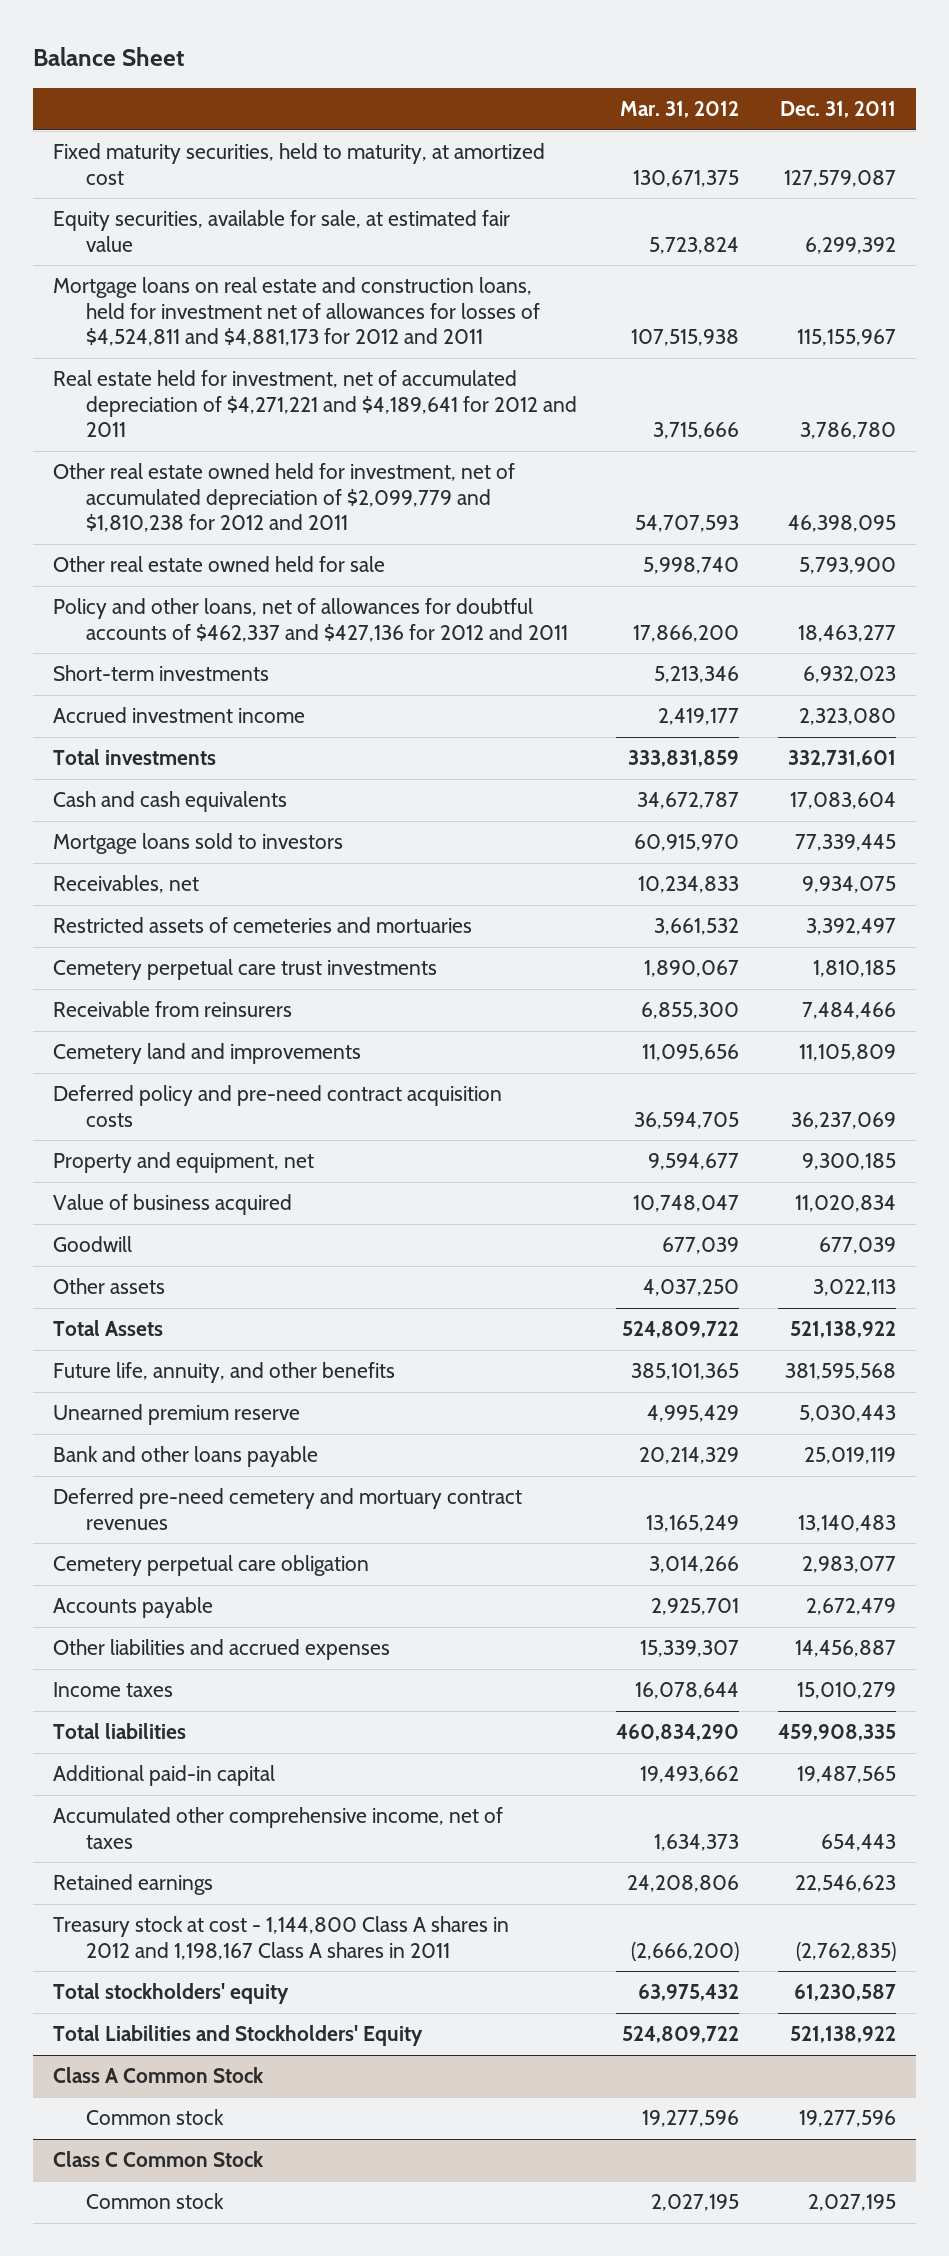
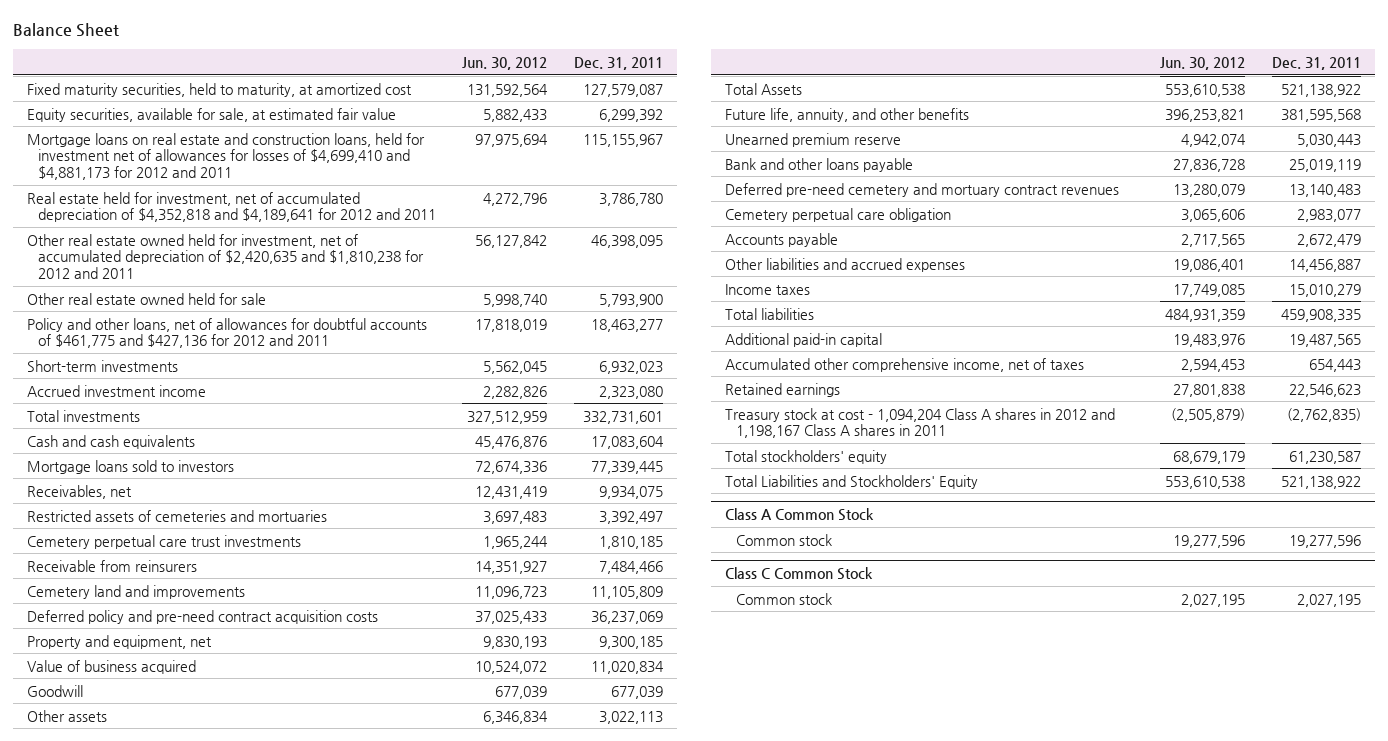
[620,101,740,119] Mar. 31, 2012 -> none
none -> [462,56,548,70] Jun. 30, 2012
[53,277,540,347] Mortgage loans on real estate and construction loans, held for investment net of allowances for losses of $4,524,811 and $4,881,173 for 2012 and 2011 -> [26,132,425,181] Mortgage loans on real estate and construction loans, held for investment net of allowances for losses of $4,699,410 and $4,881,173 for 2012 and 2011
[53,370,577,438] Real estate held for investment, net of accumulated depreciation of $4,271,221 and $4,189,641 for 2012 and 2011 -> [26,191,436,223] Real estate held for investment, net of accumulated depreciation of $4,352,818 and $4,189,641 for 2012 and 2011
[53,463,516,533] Other real estate owned held for investment, net of accumulated depreciation of $2,099,779 and $1,810,238 for 2012 and 2011 -> [26,233,424,280] Other real estate owned held for investment, net of accumulated depreciation of $2,420,635 and $1,810,238 for 2012 and 2011
[53,598,568,642] Policy and other loans, net of allowances for doubtful accounts of $462,337 and $427,136 for 2012 and 2011 -> [26,317,427,349] Policy and other loans, net of allowances for doubtful accounts of $461,775 and $427,136 for 2012 and 2011
[53,1916,510,1960] Treasury stock at cost - 1,144,800 Class A shares in 2012 and 1,198,167 Class A shares in 2011 -> [724,407,1115,439] Treasury stock at cost - 1,094,204 Class A shares in 2012 and 1,198,167 Class A shares in 2011

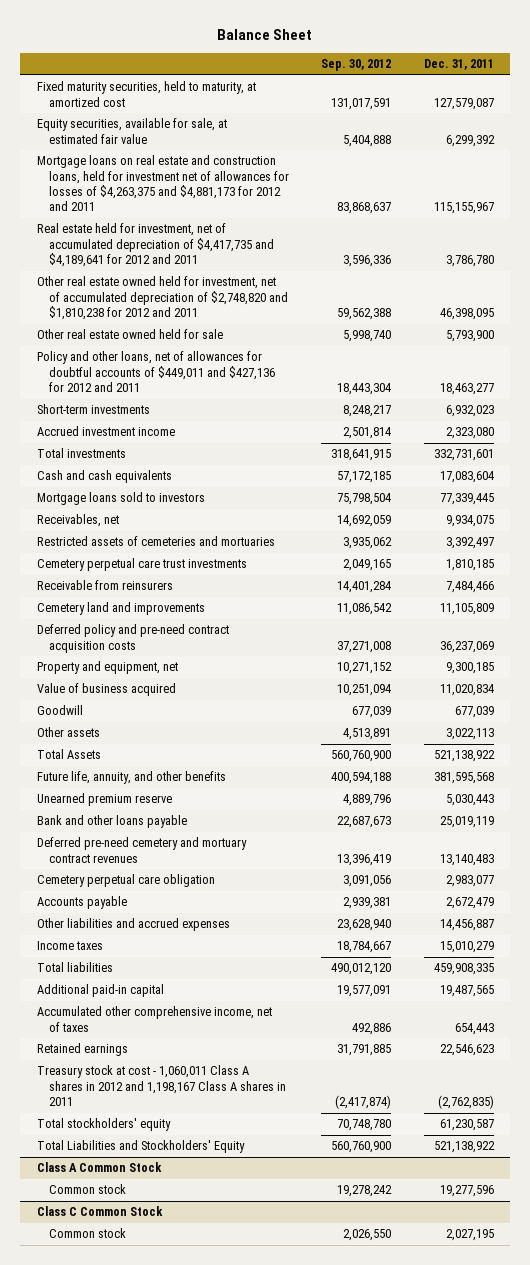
[462,56,548,70] Jun. 30, 2012 -> none
none -> [321,59,392,72] Sep. 30, 2012
[26,132,425,181] Mortgage loans on real estate and construction loans, held for investment net of allowances for losses of $4,699,410 and $4,881,173 for 2012 and 2011 -> [36,155,289,212] Mortgage loans on real estate and construction loans, held for investment net of allowances for losses of $4,263,375 and $4,881,173 for 2012 and 2011
[26,191,436,223] Real estate held for investment, net of accumulated depreciation of $4,352,818 and $4,189,641 for 2012 and 2011 -> [36,223,274,268] Real estate held for investment, net of accumulated depreciation of $4,417,735 and $4,189,641 for 2012 and 2011
[26,233,424,280] Other real estate owned held for investment, net of accumulated depreciation of $2,420,635 and $1,810,238 for 2012 and 2011 -> [36,276,288,321] Other real estate owned held for investment, net of accumulated depreciation of $2,748,820 and $1,810,238 for 2012 and 2011
[26,317,427,349] Policy and other loans, net of allowances for doubtful accounts of $461,775 and $427,136 for 2012 and 2011 -> [36,351,275,393] Policy and other loans, net of allowances for doubtful accounts of $449,011 and $427,136 for 2012 and 2011
[724,407,1115,439] Treasury stock at cost - 1,094,204 Class A shares in 2012 and 1,198,167 Class A shares in 2011 -> [36,1065,286,1107] Treasury stock at cost - 1,060,011 Class A shares in 2012 and 1,198,167 Class A shares in 2011

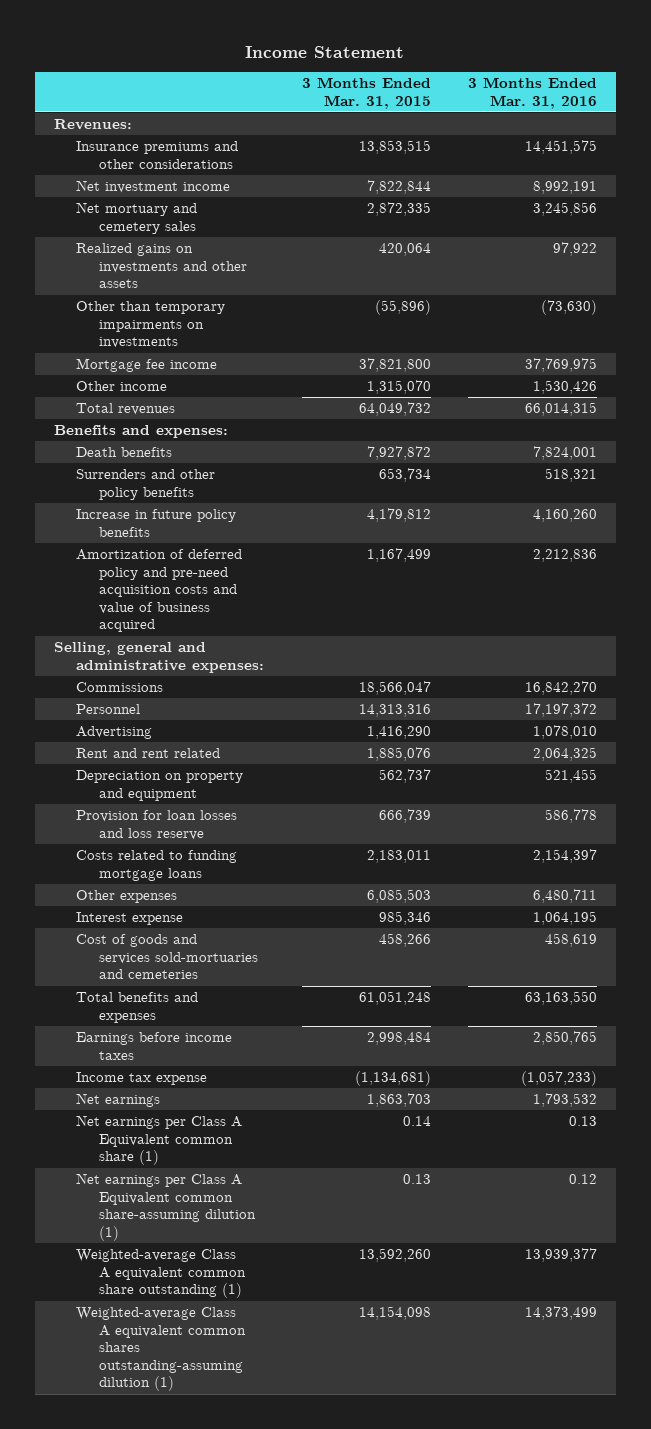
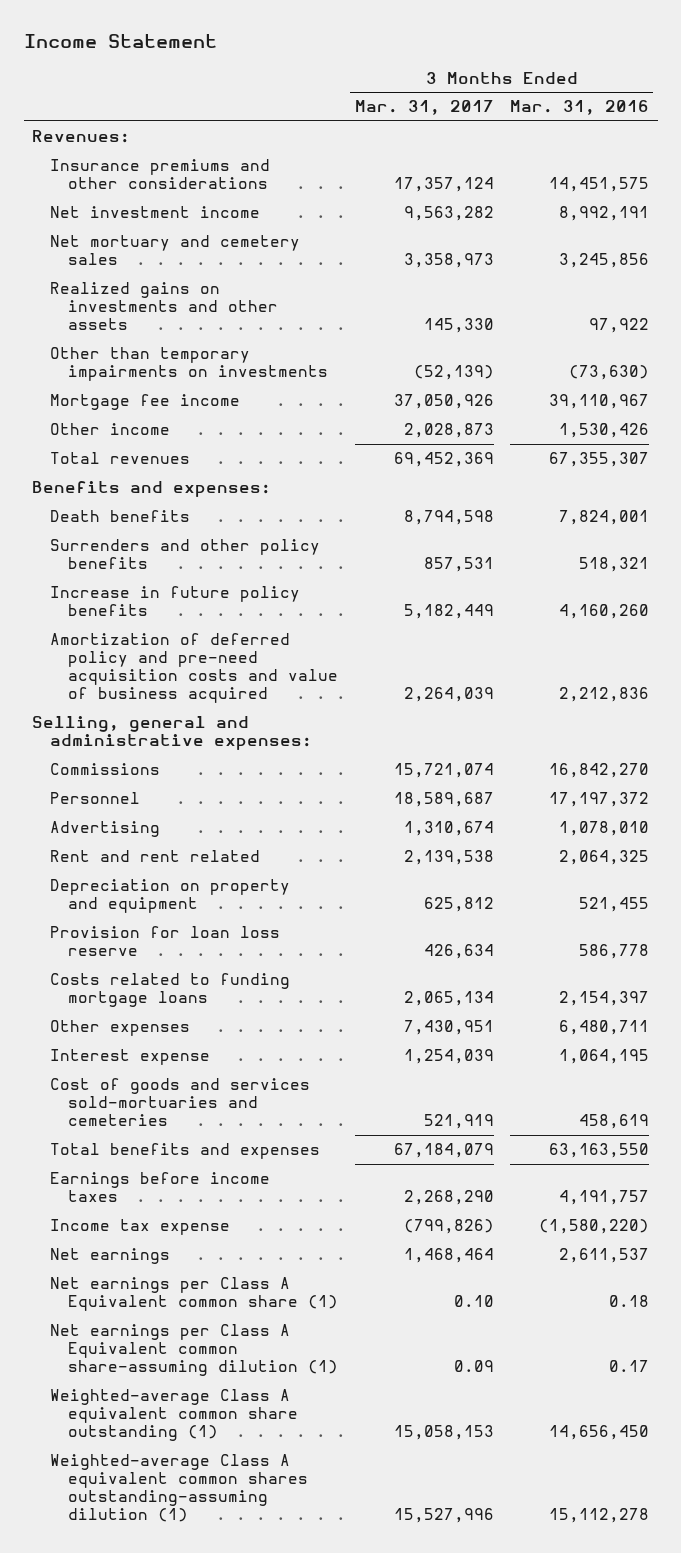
[301,77,431,109] 3 Months Ended Mar. 31, 2015 -> none
none -> [354,100,494,116] Mar. 31, 2017
[525,358,598,373] 37,769,975 -> [549,394,650,410] 39,110,967
[525,402,598,417] 66,014,315 -> [549,452,650,468] 67,355,307
[76,810,238,840] Provision for loan losses and loss reserve -> [49,926,280,957] Provision for loan loss reserve
[533,1031,598,1046] 2,850,765 -> [559,1190,650,1206] 4,191,757
[521,1071,598,1087] (1,057,233) -> [539,1219,650,1235] (1,580,220)
[533,1093,598,1108] 1,793,532 -> [559,1248,650,1264] 2,611,537
[569,1116,598,1127] 0.13 -> [609,1295,650,1308] 0.18
[569,1174,598,1185] 0.12 -> [609,1360,650,1373] 0.17
[525,1248,598,1263] 13,939,377 -> [549,1425,650,1441] 14,656,450
[525,1306,598,1321] 14,373,499 -> [549,1508,650,1524] 15,112,278

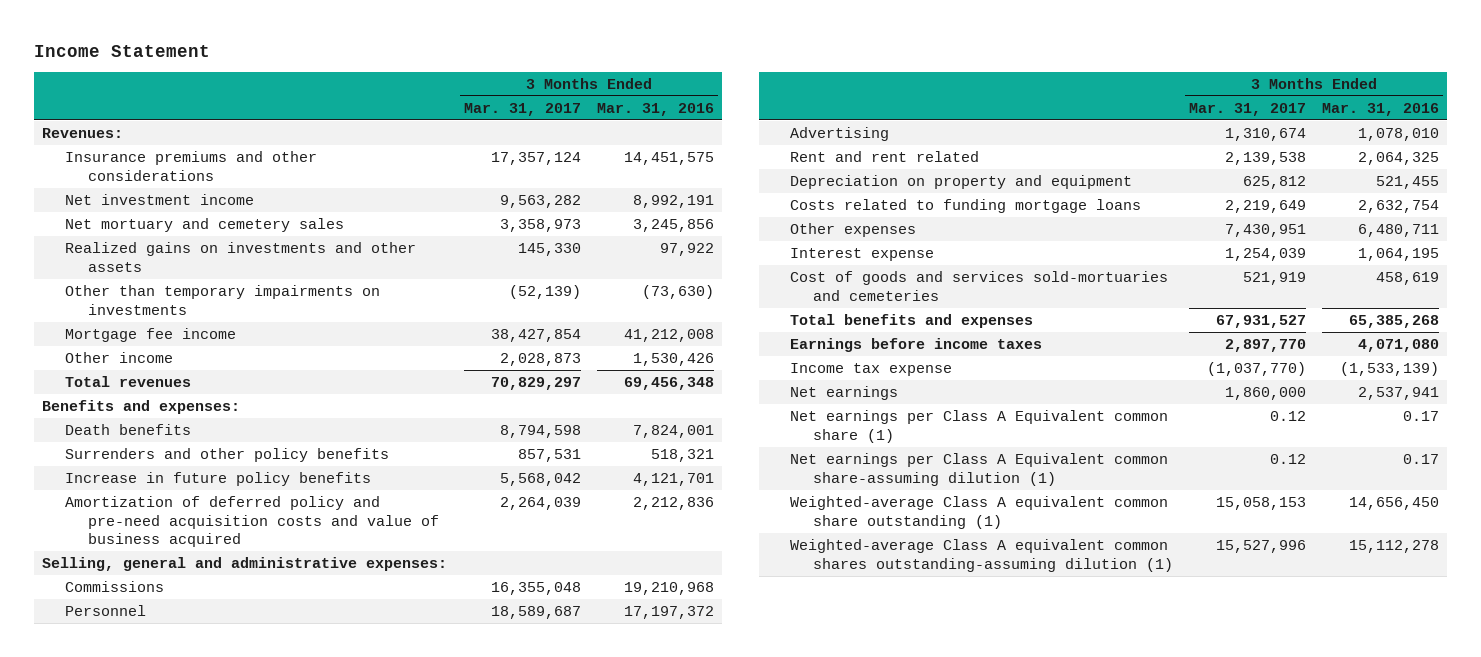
[393,394,494,410] 37,050,926 -> [490,328,581,342] 38,427,854
[549,394,650,410] 39,110,967 -> [623,328,714,342] 41,212,008
[393,452,494,468] 69,452,369 -> [490,376,581,390] 70,829,297
[549,452,650,468] 67,355,307 -> [623,376,714,390] 69,456,348
[403,604,494,620] 5,182,449 -> [499,472,581,486] 5,568,042
[559,604,650,620] 4,160,260 -> [632,472,714,486] 4,121,701
[393,763,494,779] 15,721,074 -> [490,581,581,595] 16,355,048
[549,763,650,779] 16,842,270 -> [623,581,714,595] 19,210,968
[49,926,280,957] Provision for loan loss reserve -> none
[403,991,494,1007] 2,065,134 -> [1225,199,1307,213] 2,219,649
[559,991,650,1007] 2,154,397 -> [1358,199,1440,213] 2,632,754
[393,1143,494,1159] 67,184,079 -> [1216,314,1307,328] 67,931,527
[549,1143,650,1159] 63,163,550 -> [1349,314,1440,328] 65,385,268
[403,1190,494,1206] 2,268,290 -> [1225,338,1307,352] 2,897,770
[559,1190,650,1206] 4,191,757 -> [1358,338,1440,352] 4,071,080
[403,1219,494,1235] (799,826) -> [1207,361,1307,376] (1,037,770)
[539,1219,650,1235] (1,580,220) -> [1340,361,1440,376] (1,533,139)
[403,1248,494,1264] 1,468,464 -> [1225,386,1307,400] 1,860,000
[559,1248,650,1264] 2,611,537 -> [1358,386,1440,400] 2,537,941
[453,1295,494,1308] 0.10 -> [1270,410,1307,421] 0.12
[609,1295,650,1308] 0.18 -> [1403,410,1440,421] 0.17
[453,1360,494,1373] 0.09 -> [1270,453,1307,464] 0.12

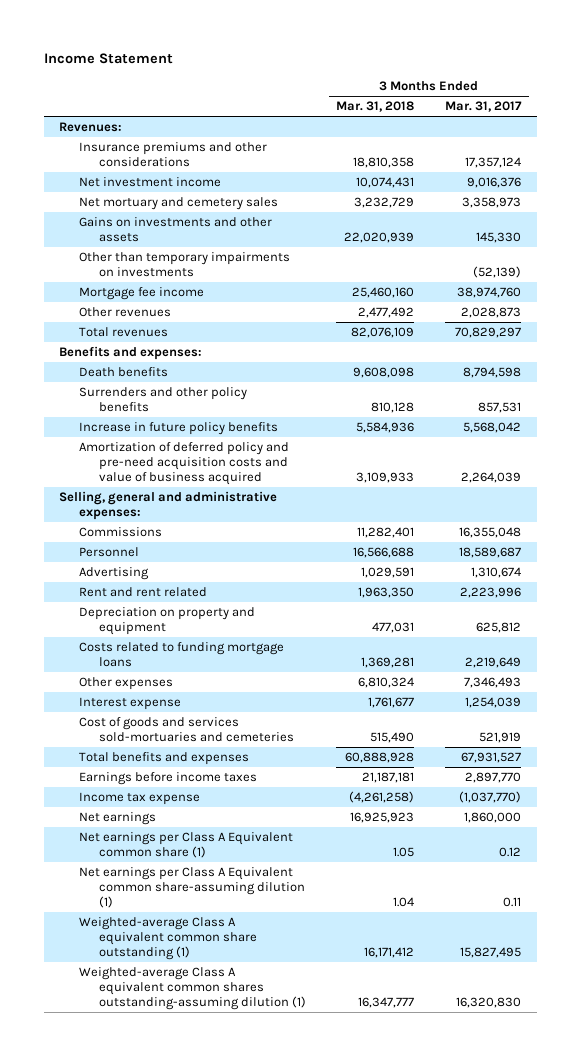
[596,102,714,116] Mar. 31, 2016 -> none
none -> [336,101,415,113] Mar. 31, 2018
[499,194,581,208] 9,563,282 -> [467,177,522,189] 9,016,376
[64,241,416,272] Realized gains on investments and other assets -> [78,217,272,243] Gains on investments and other assets
[490,328,581,342] 38,427,854 -> [457,287,522,299] 38,974,760
[64,351,173,363] Other income -> [78,307,171,318] Other revenues
[1225,151,1307,165] 2,139,538 -> [460,587,522,599] 2,223,996
[1225,223,1307,237] 7,430,951 -> [464,677,522,689] 7,346,493
[1270,453,1307,464] 0.12 -> [503,897,522,908] 0.11
[1216,496,1307,510] 15,058,153 -> [460,947,522,959] 15,827,495
[1216,539,1307,553] 15,527,996 -> [456,997,522,1009] 16,320,830

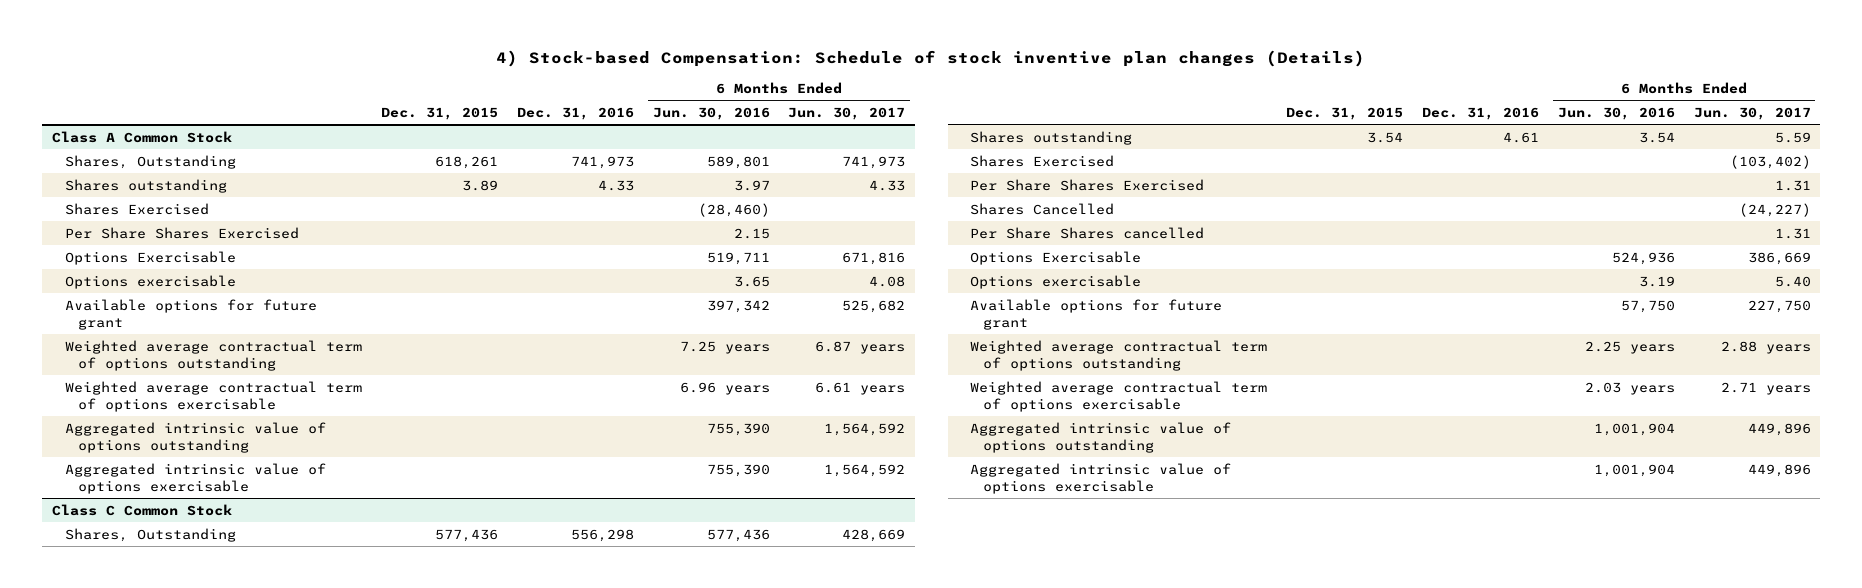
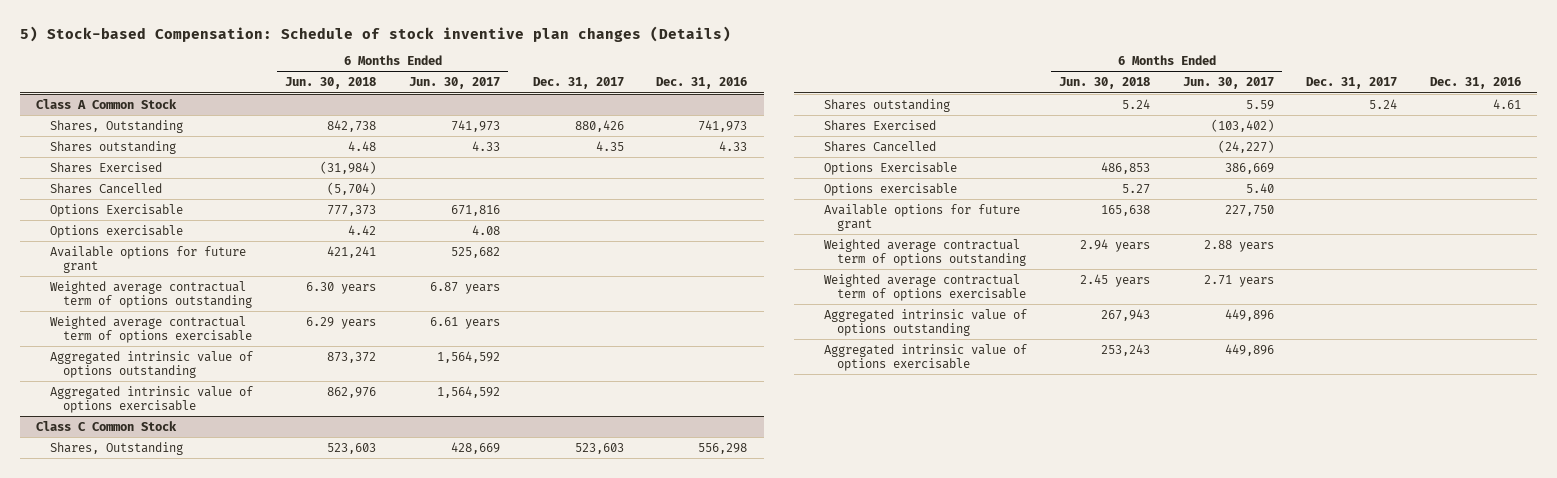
[496,49,1366,67] 4) Stock-based Compensation: Schedule of stock inventive plan changes (Details) -> [19,25,731,42] 5) Stock-based Compensation: Schedule of stock inventive plan changes (Details)
[380,106,498,120] Dec. 31, 2015 -> none
[652,106,770,120] Jun. 30, 2016 -> none
none -> [285,77,377,90] Jun. 30, 2018
none -> [532,77,624,90] Dec. 31, 2017
[65,226,300,239] Per Share Shares Exercised -> none
none -> [49,182,162,194] Shares Cancelled
[970,178,1205,191] Per Share Shares Exercised -> none
[970,226,1205,239] Per Share Shares cancelled -> none

